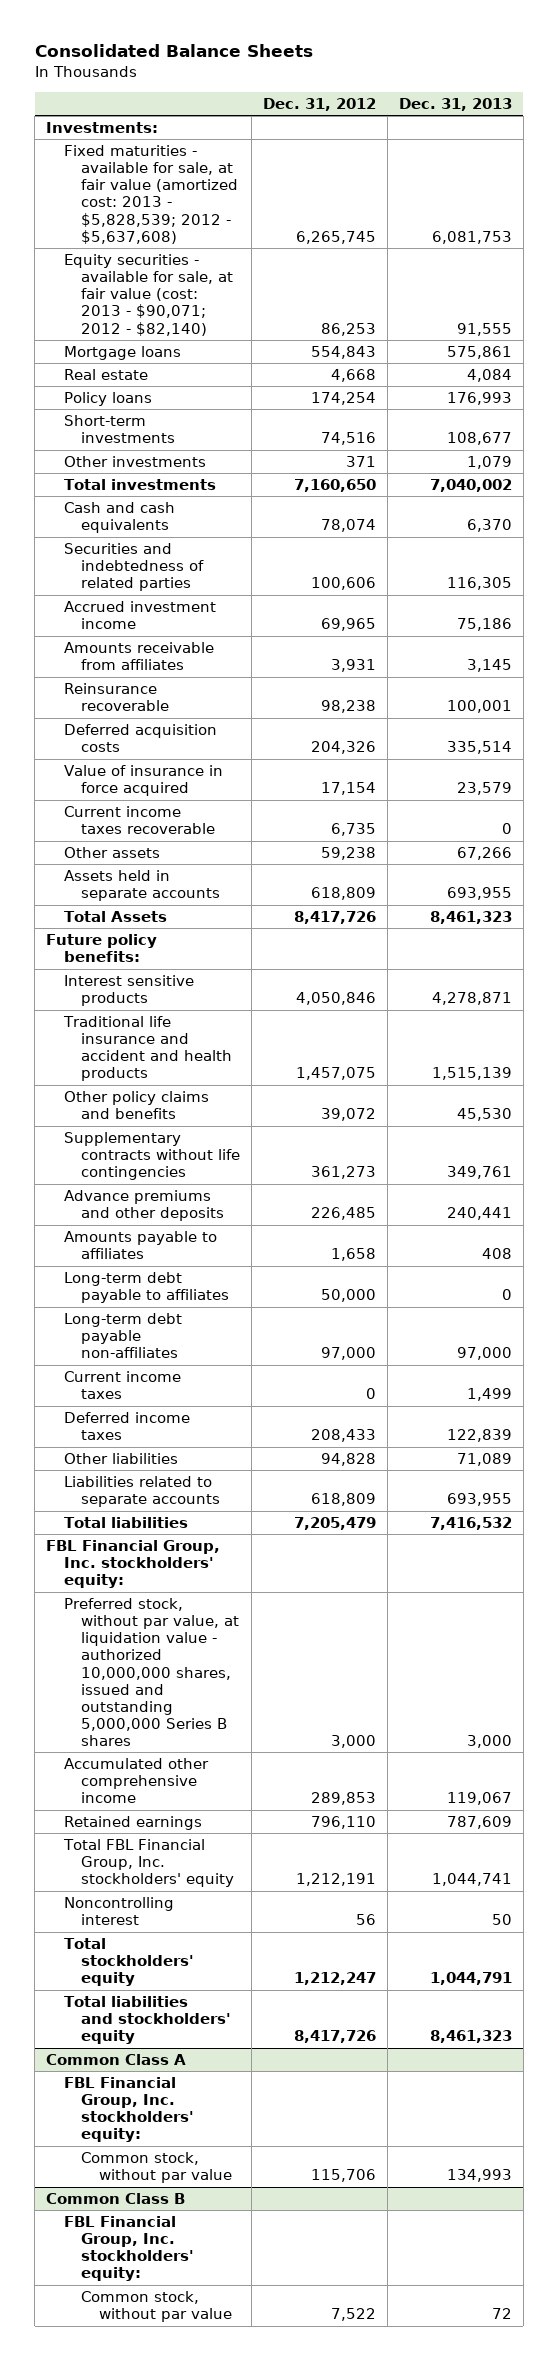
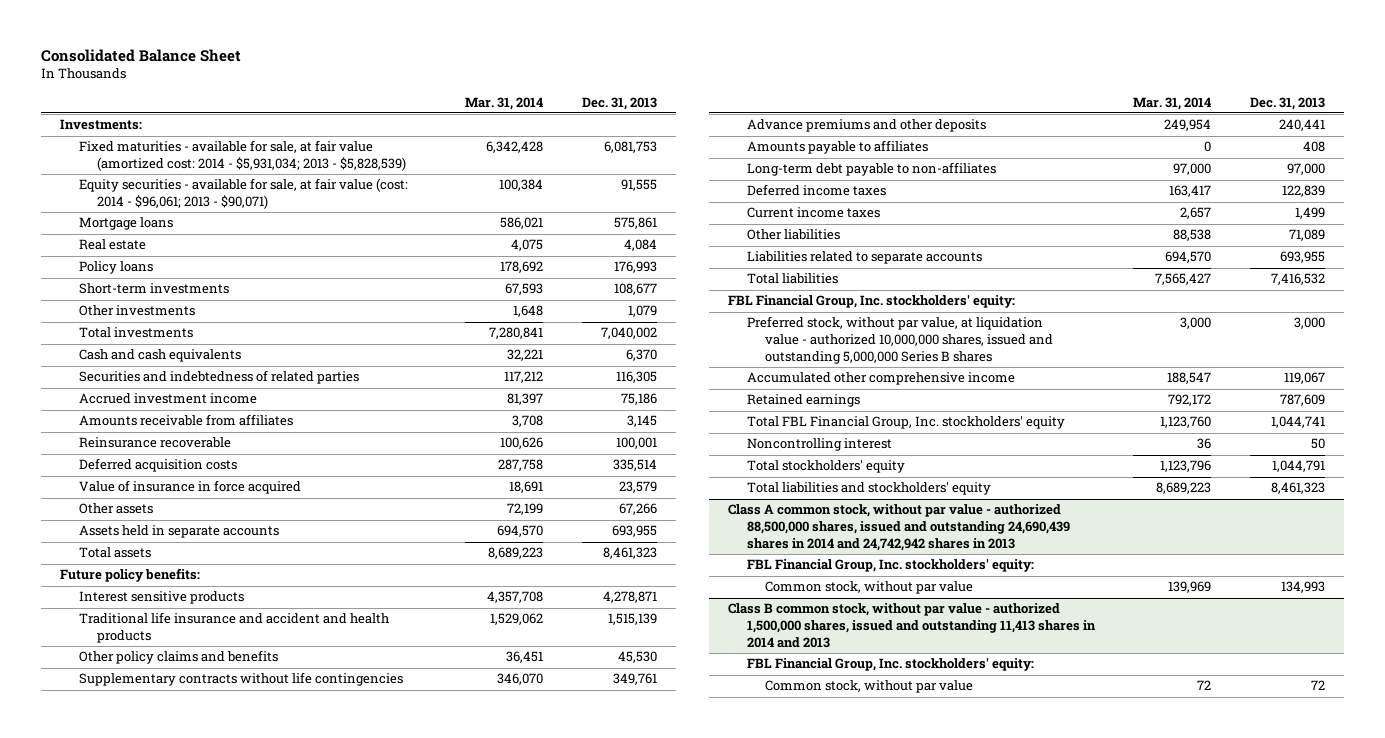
[34,44,313,58] Consolidated Balance Sheets -> [40,48,241,62] Consolidated Balance Sheet
[262,97,376,111] Dec. 31, 2012 -> none
none -> [465,96,544,110] Mar. 31, 2014
[63,145,239,244] Fixed maturities - available for sale, at fair value (amortized cost: 2013 - $5,828,539; 2012 - $5,637,608) -> [78,140,407,172] Fixed maturities - available for sale, at fair value (amortized cost: 2014 - $5,931,034; 2013 - $5,828,539)
[63,254,234,336] Equity securities - available for sale, at fair value (cost: 2013 - $90,071; 2012 - $82,140) -> [78,178,408,210] Equity securities - available for sale, at fair value (cost: 2014 - $96,061; 2013 - $90,071)
[63,806,216,835] Current income taxes recoverable -> none
[63,911,167,923] Total Assets -> [78,547,151,559] Total assets
[63,1272,230,1304] Long-term debt payable to affiliates -> none
[63,1313,182,1359] Long-term debt payable non-affiliates -> [746,162,996,177] Long-term debt payable to non-affiliates
[63,1371,181,1400] Current income taxes -> [746,207,880,219] Current income taxes
[45,2054,186,2066] Common Class A -> none
none -> [727,504,1070,551] Class A common stock, without par value - authorized 88,500,000 shares, issued and outstanding 24,690,439 shares in 2014 and 24,742,942 shares in 2013
[45,2193,185,2205] Common Class B -> none
none -> [727,603,1096,648] Class B common stock, without par value - authorized 1,500,000 shares, issued and outstanding 11,413 shares in 2014 and 2013

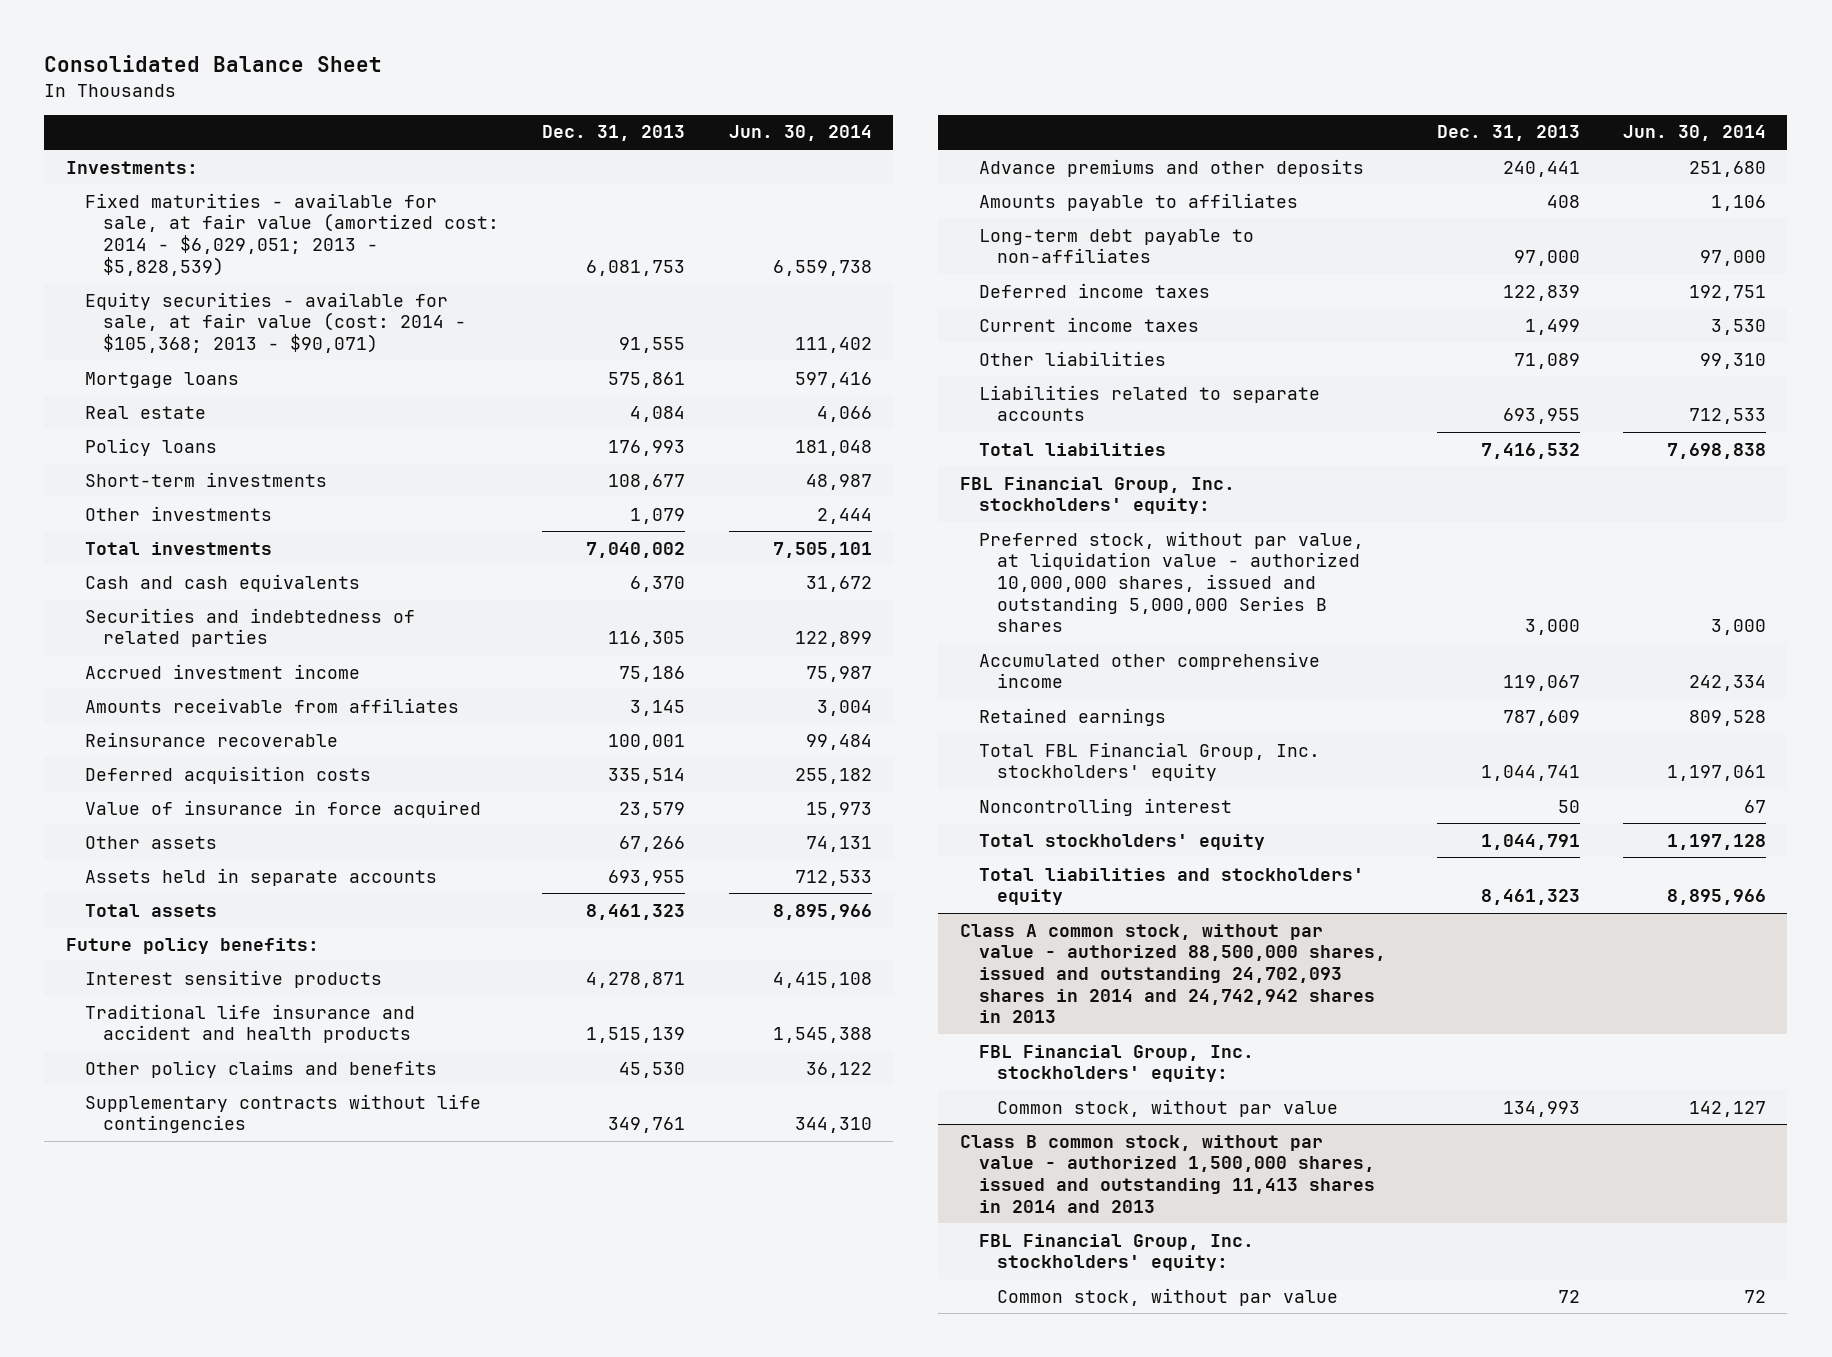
[465,96,544,110] Mar. 31, 2014 -> none
none -> [728,125,872,142] Jun. 30, 2014
[78,140,407,172] Fixed maturities - available for sale, at fair value (amortized cost: 2014 - $5,931,034; 2013 - $5,828,539) -> [84,192,500,276] Fixed maturities - available for sale, at fair value (amortized cost: 2014 - $6,029,051; 2013 - $5,828,539)
[78,178,408,210] Equity securities - available for sale, at fair value (cost: 2014 - $96,061; 2013 - $90,071) -> [84,291,467,354] Equity securities - available for sale, at fair value (cost: 2014 - $105,368; 2013 - $90,071)
[727,504,1070,551] Class A common stock, without par value - authorized 88,500,000 shares, issued and outstanding 24,690,439 shares in 2014 and 24,742,942 shares in 2013 -> [959,923,1386,1024] Class A common stock, without par value - authorized 88,500,000 shares, issued and outstanding 24,702,093 shares in 2014 and 24,742,942 shares in 2013

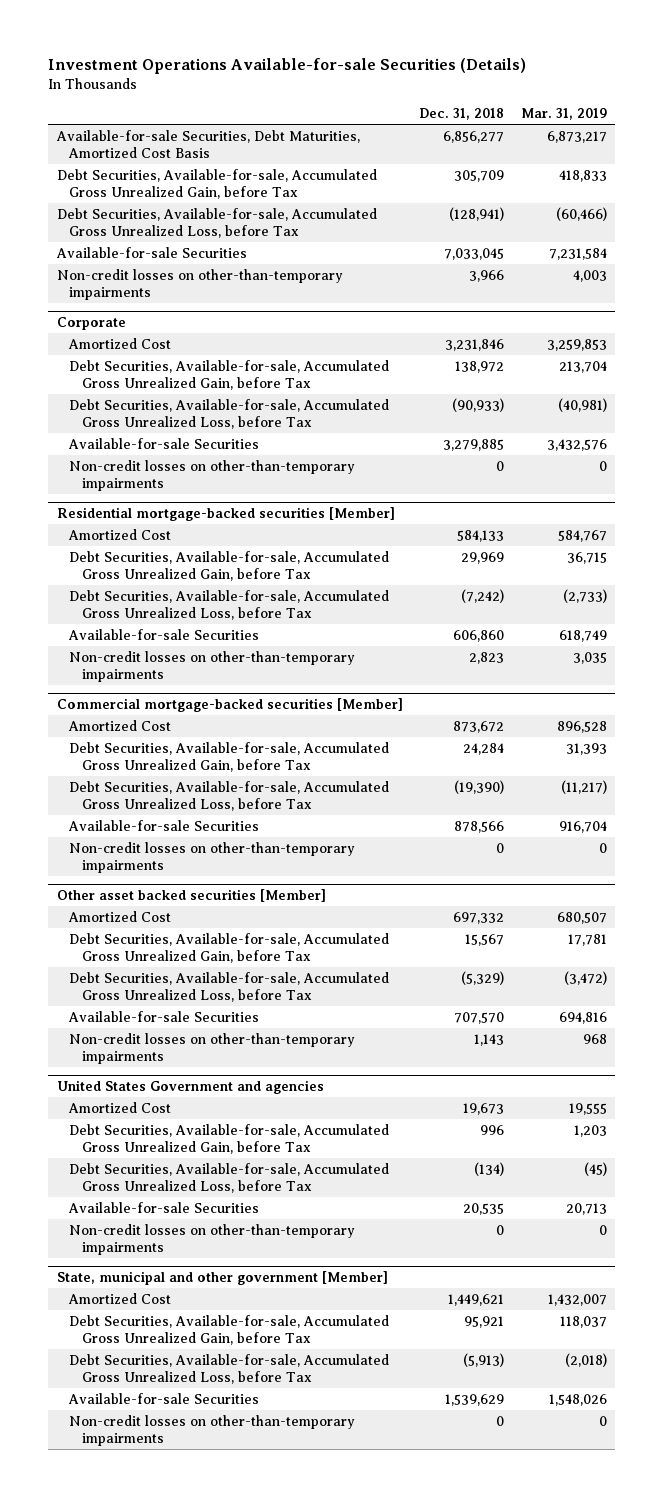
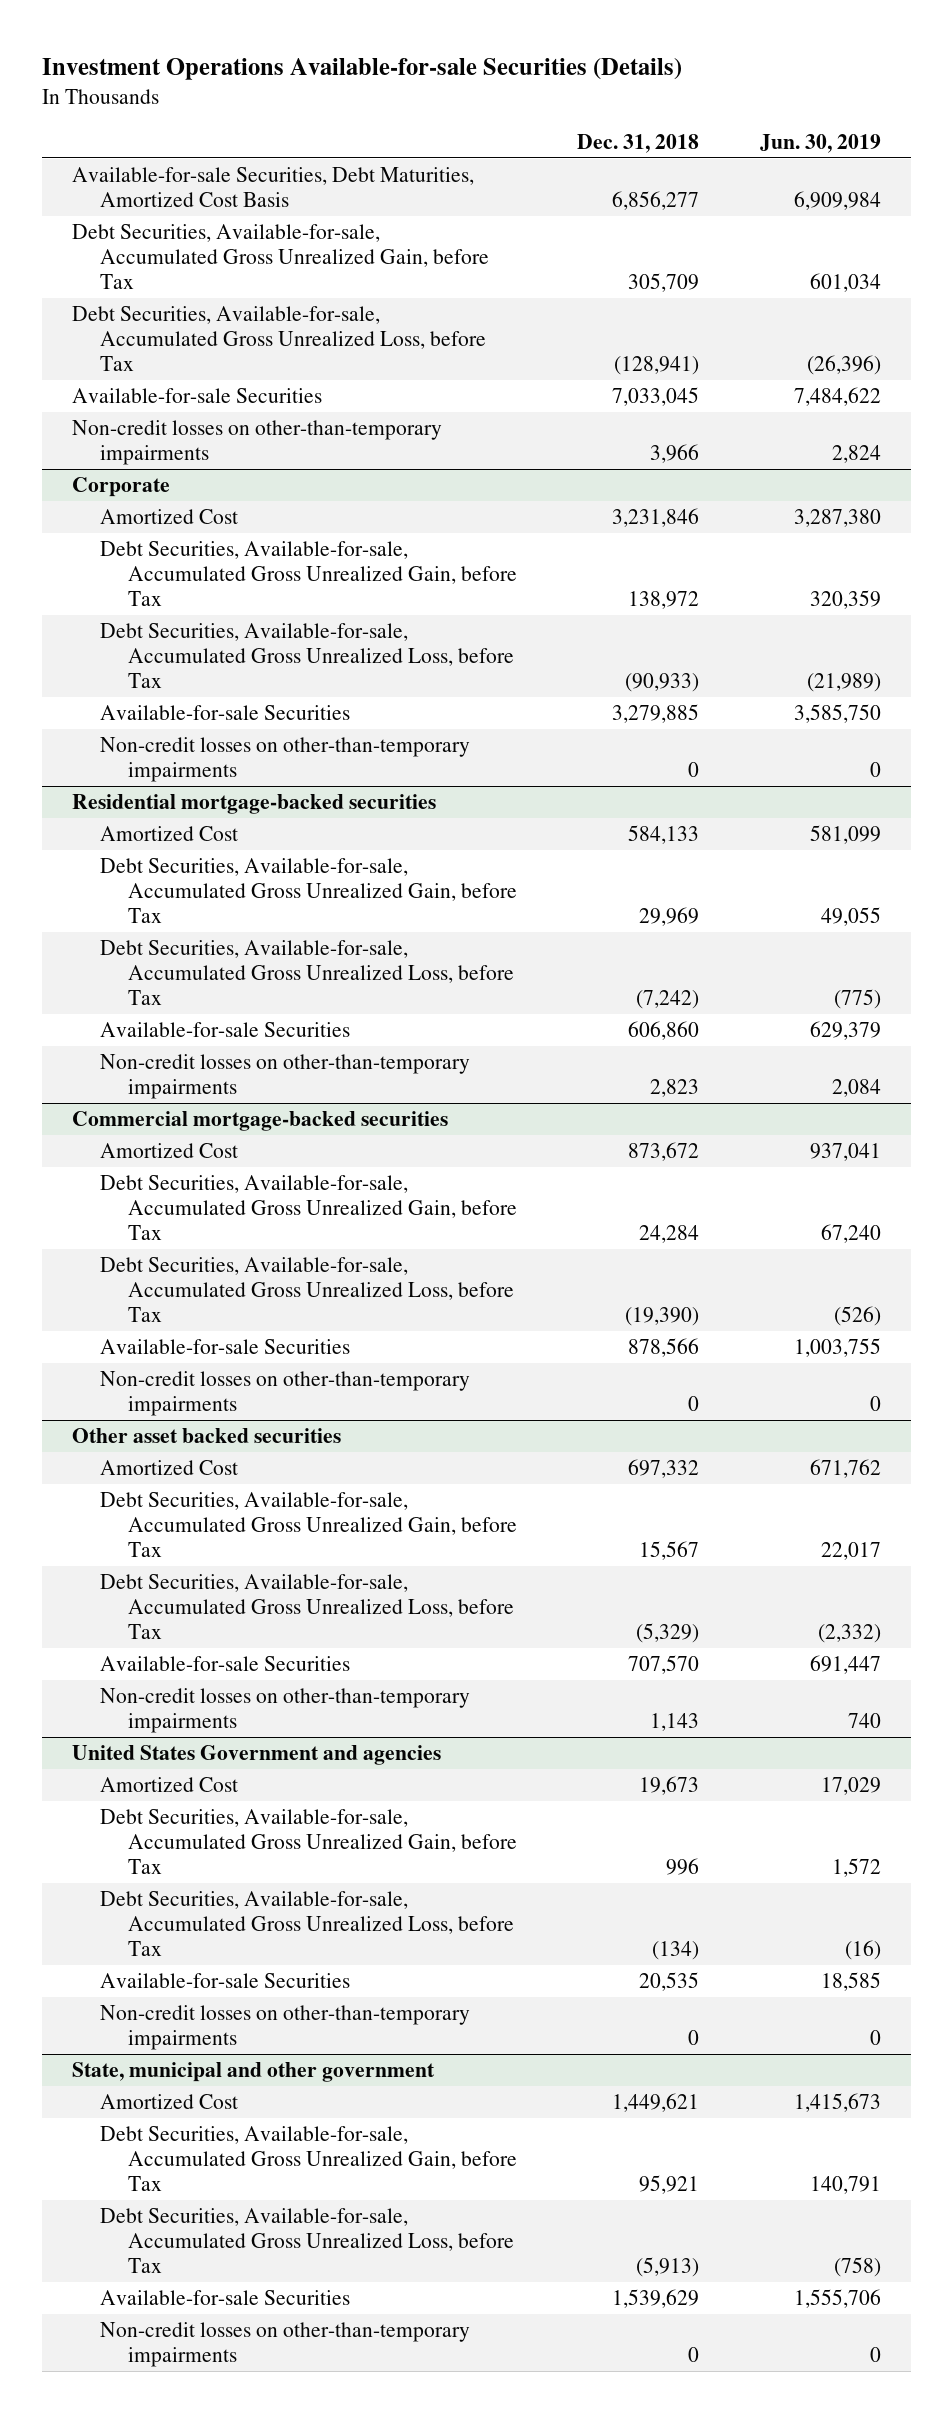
[520,108,607,121] Mar. 31, 2019 -> none
none -> [759,133,881,153] Jun. 30, 2019
[56,507,395,522] Residential mortgage-backed securities [Member] -> [71,794,436,815] Residential mortgage-backed securities
[56,698,403,713] Commercial mortgage-backed securities [Member] -> [71,1111,448,1132] Commercial mortgage-backed securities
[56,889,326,903] Other asset backed securities [Member] -> [71,1428,341,1444] Other asset backed securities
[56,1271,388,1286] State, municipal and other government [Member] -> [71,2062,435,2083] State, municipal and other government

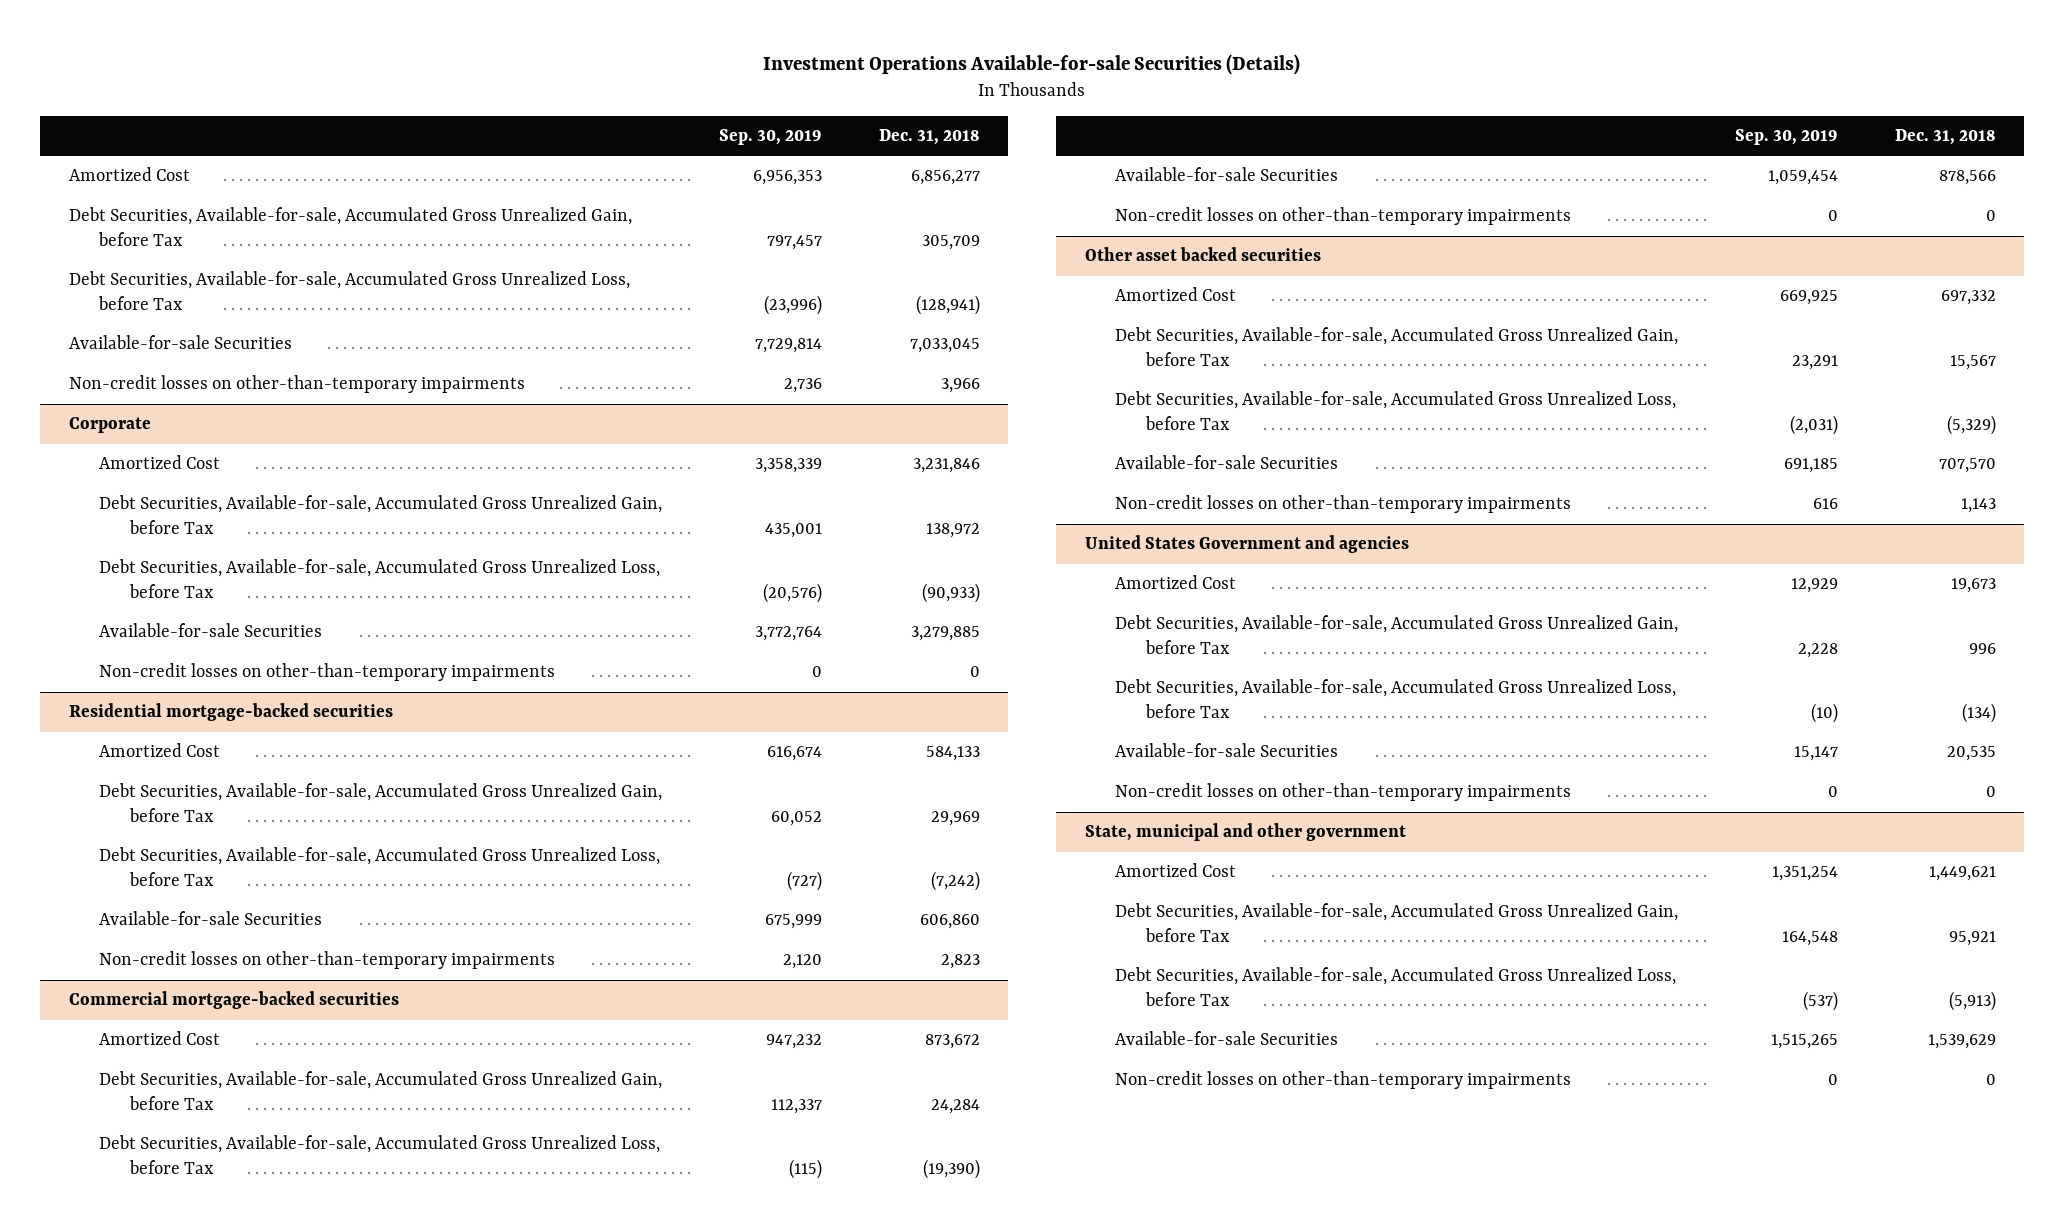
[759,133,881,153] Jun. 30, 2019 -> none
none -> [718,128,822,145] Sep. 30, 2019
[71,167,474,208] Available-for-sale Securities, Debt Maturities, Amortized Cost Basis -> [68,167,190,182] Amortized Cost

